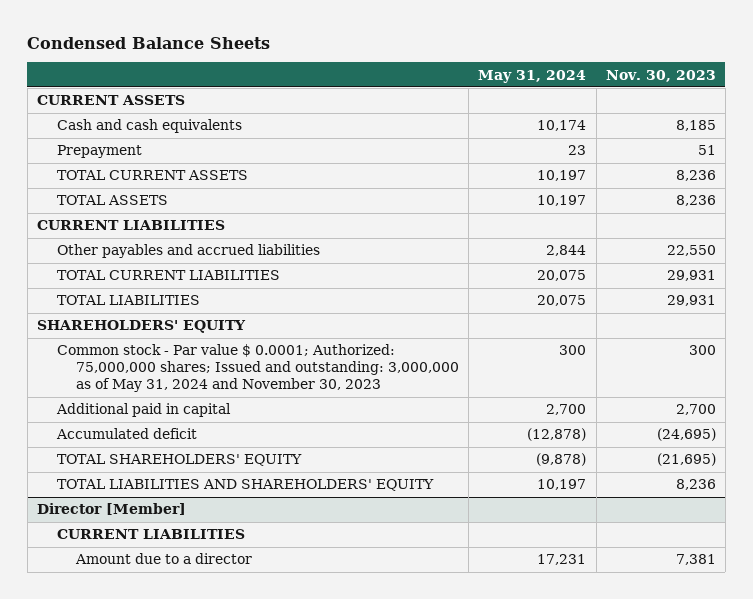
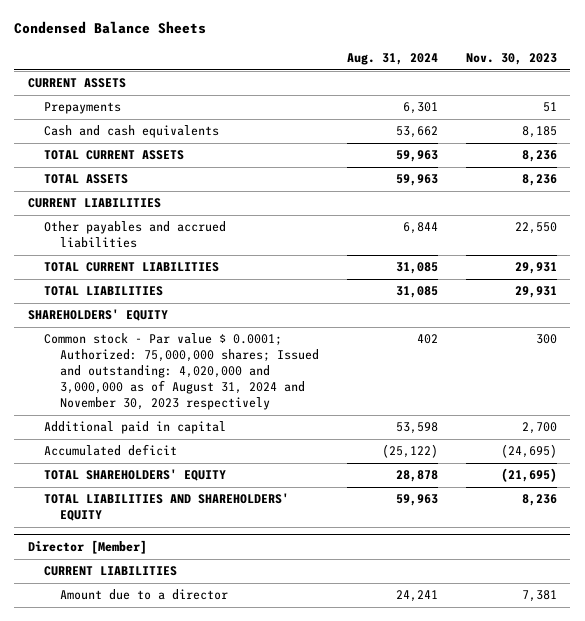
[478,69,587,83] May 31, 2024 -> none
none -> [346,53,438,66] Aug. 31, 2024
none -> [44,102,122,115] Prepayments
[56,145,142,159] Prepayment -> none
[56,344,460,393] Common stock - Par value $ 0.0001; Authorized: 75,000,000 shares; Issued and outstanding: 3,000,000 as of May 31, 2024 and November 30, 2023 -> [44,333,319,411] Common stock - Par value $ 0.0001; Authorized: 75,000,000 shares; Issued and outstanding: 4,020,000 and 3,000,000 as of August 31, 2024 and November 30, 2023 respectively

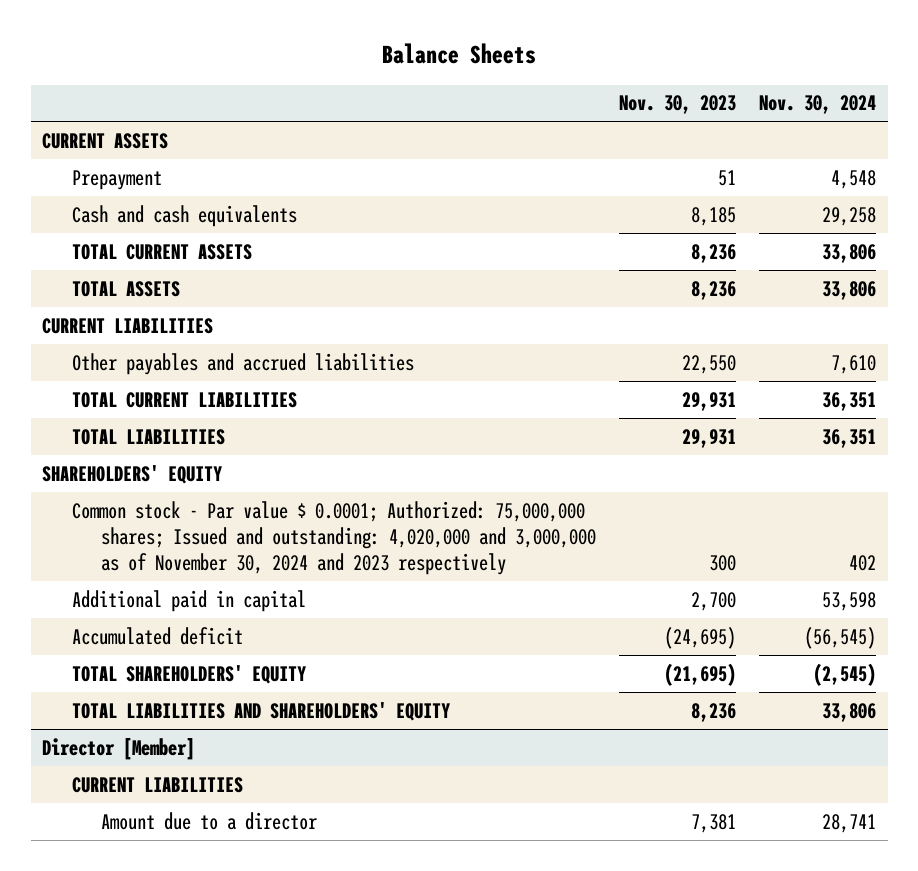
[14,21,207,35] Condensed Balance Sheets -> [382,43,537,65] Balance Sheets
[346,53,438,66] Aug. 31, 2024 -> none
none -> [759,95,877,115] Nov. 30, 2024
[44,102,122,115] Prepayments -> [71,169,162,190] Prepayment
[44,333,319,411] Common stock - Par value $ 0.0001; Authorized: 75,000,000 shares; Issued and outstanding: 4,020,000 and 3,000,000 as of August 31, 2024 and November 30, 2023 respectively -> [71,500,597,575] Common stock - Par value $ 0.0001; Authorized: 75,000,000 shares; Issued and outstanding: 4,020,000 and 3,000,000 as of November 30, 2024 and 2023 respectively

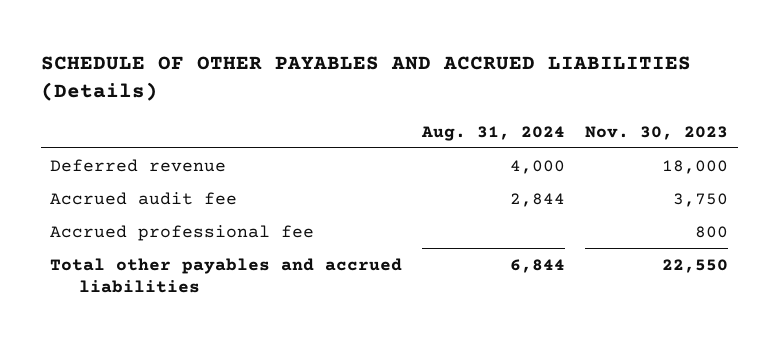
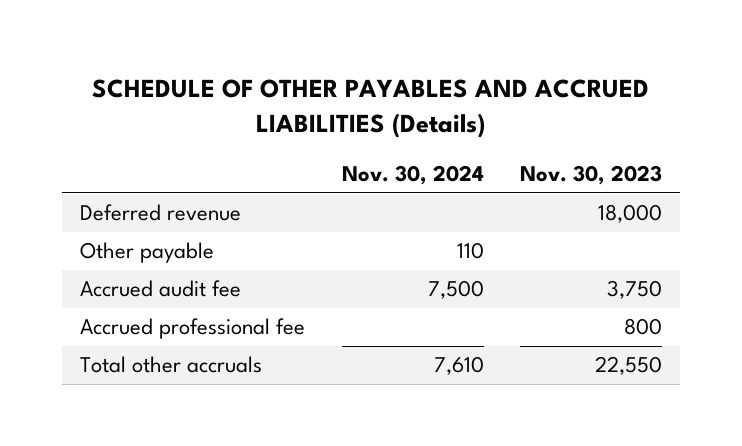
[421,125,566,141] Aug. 31, 2024 -> none
none -> [341,164,484,185] Nov. 30, 2024
none -> [80,242,215,264] Other payable
[50,257,403,294] Total other payables and accrued liabilities -> [80,356,263,374] Total other accruals

